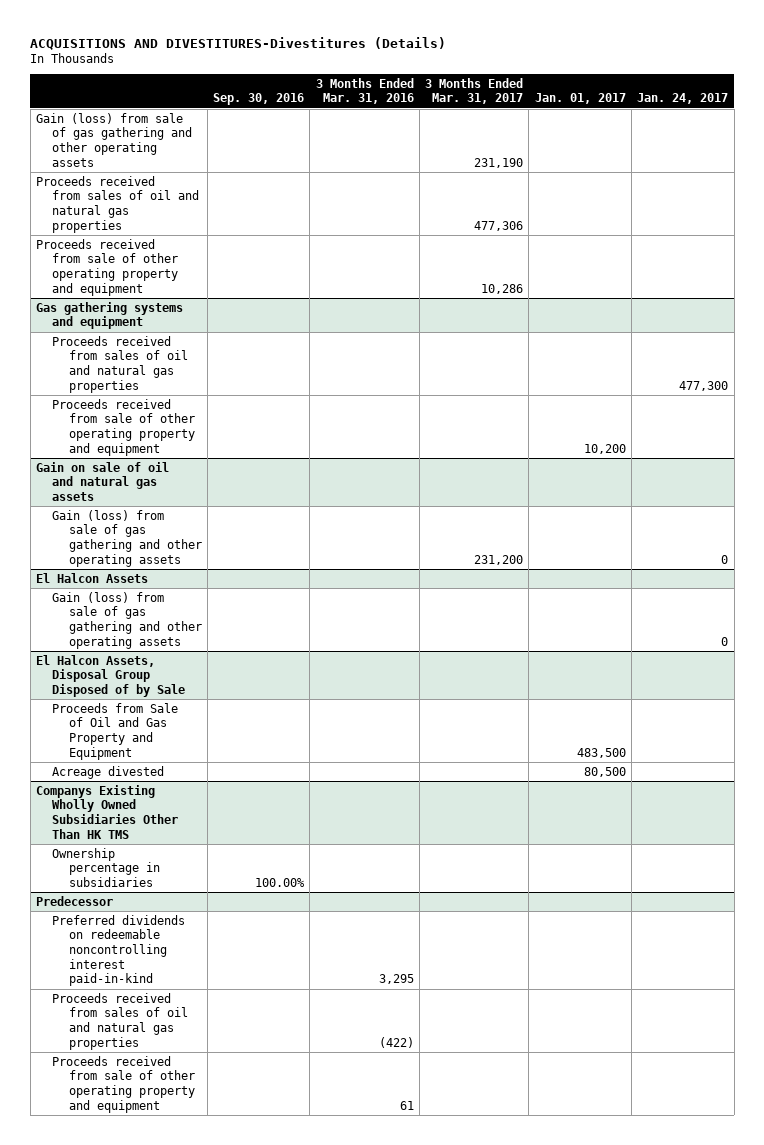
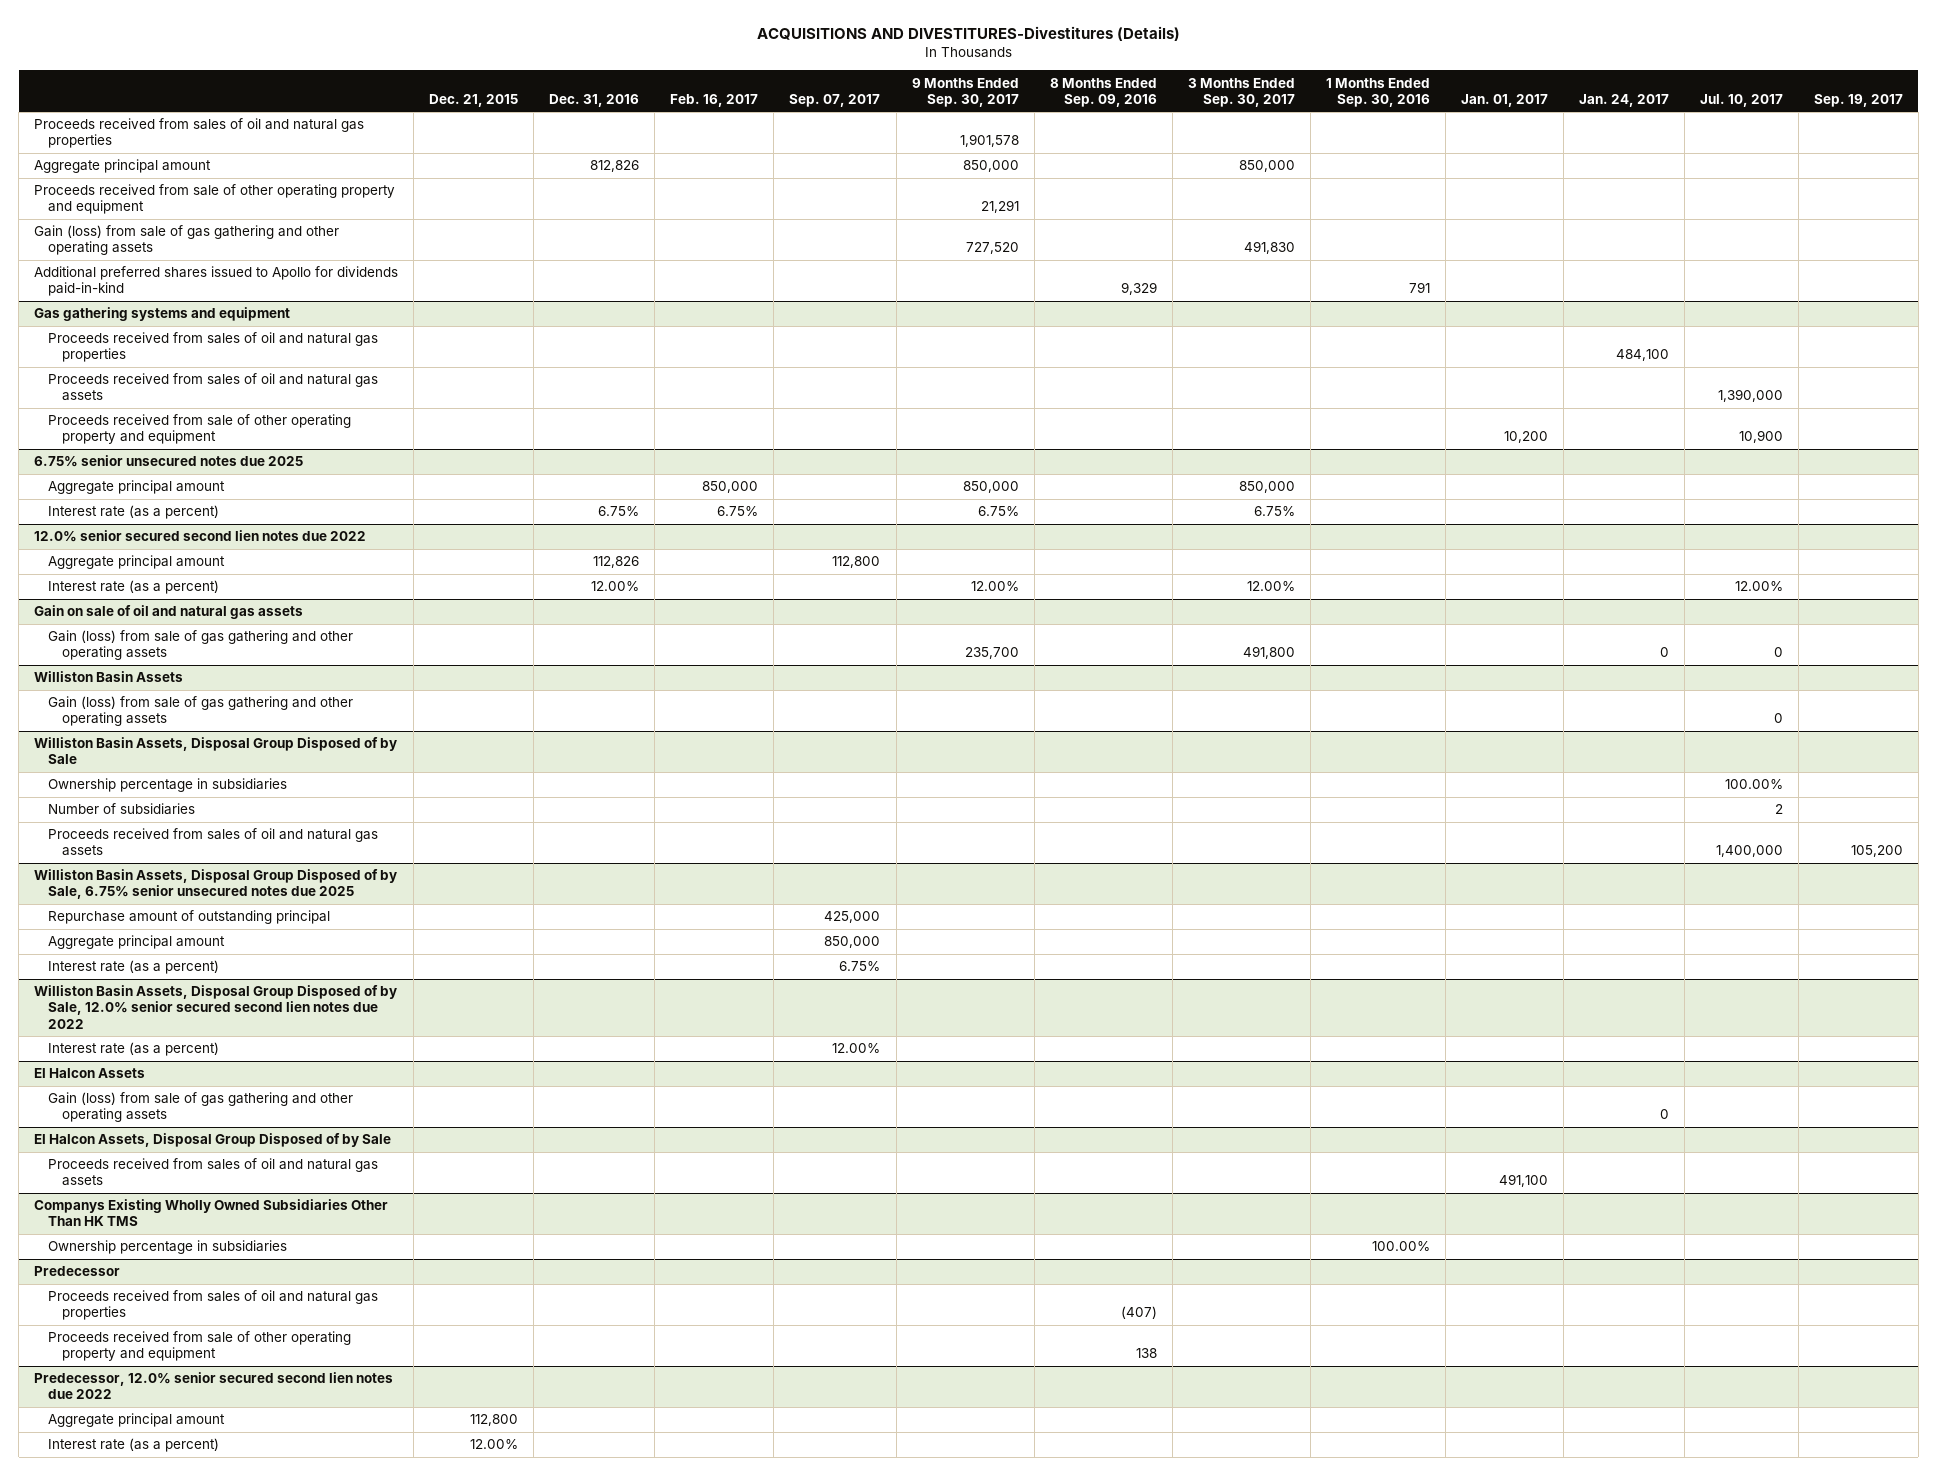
[213,93,305,106] Sep. 30, 2016 -> none
[315,77,414,105] 3 Months Ended Mar. 31, 2016 -> none
[425,77,524,105] 3 Months Ended Mar. 31, 2017 -> none
none -> [429,93,519,107] Dec. 21, 2015
none -> [549,93,640,107] Dec. 31, 2016
none -> [670,93,759,107] Feb. 16, 2017
none -> [789,93,881,107] Sep. 07, 2017
none -> [911,77,1019,107] 9 Months Ended Sep. 30, 2017
none -> [1049,77,1157,107] 8 Months Ended Sep. 09, 2016
none -> [1187,77,1295,107] 3 Months Ended Sep. 30, 2017
none -> [1325,77,1430,107] 1 Months Ended Sep. 30, 2016
none -> [1699,93,1783,107] Jul. 10, 2017
none -> [1813,93,1903,107] Sep. 19, 2017
none -> [34,159,212,174] Aggregate principal amount
[35,112,193,167] Gain (loss) from sale of gas gathering and other operating assets -> [34,225,340,256] Gain (loss) from sale of gas gathering and other operating assets
none -> [34,266,399,297] Additional preferred shares issued to Apollo for dividends paid-in-kind
[679,380,729,391] 477,300 -> [1615,349,1669,362] 484,100
none -> [48,373,379,402] Proceeds received from sales of oil and natural gas assets
none -> [34,455,304,468] 6.75% senior unsecured notes due 2025
none -> [48,480,226,495] Aggregate principal amount
none -> [48,505,220,520] Interest rate (as a percent)
none -> [34,530,367,543] 12.0% senior secured second lien notes due 2022
none -> [48,555,226,570] Aggregate principal amount
none -> [48,580,220,595] Interest rate (as a percent)
none -> [34,671,184,683] Williston Basin Assets
none -> [48,696,354,727] Gain (loss) from sale of gas gathering and other operating assets
none -> [34,737,398,765] Williston Basin Assets, Disposal Group Disposed of by Sale
none -> [48,778,288,793] Ownership percentage in subsidiaries
none -> [48,803,196,816] Number of subsidiaries
none -> [48,828,379,857] Proceeds received from sales of oil and natural gas assets
none -> [34,869,398,900] Williston Basin Assets, Disposal Group Disposed of by Sale, 6.75% senior unsecured notes due 2025
none -> [48,910,331,925] Repurchase amount of outstanding principal
none -> [48,935,226,950] Aggregate principal amount
none -> [48,960,220,975] Interest rate (as a percent)
none -> [34,985,398,1029] Williston Basin Assets, Disposal Group Disposed of by Sale, 12.0% senior secured second lien notes due 2022
none -> [48,1042,220,1057] Interest rate (as a percent)
[52,765,165,779] Acreage divested -> none
[52,702,179,760] Proceeds from Sale of Oil and Gas Property and Equipment -> [48,1158,379,1187] Proceeds received from sales of oil and natural gas assets
[576,747,626,758] 483,500 -> [1498,1174,1548,1188] 491,100
[52,914,186,987] Preferred dividends on redeemable noncontrolling interest paid-in-kind -> none
none -> [34,1372,394,1400] Predecessor, 12.0% senior secured second lien notes due 2022
none -> [48,1413,226,1428] Aggregate principal amount
none -> [48,1438,220,1453] Interest rate (as a percent)

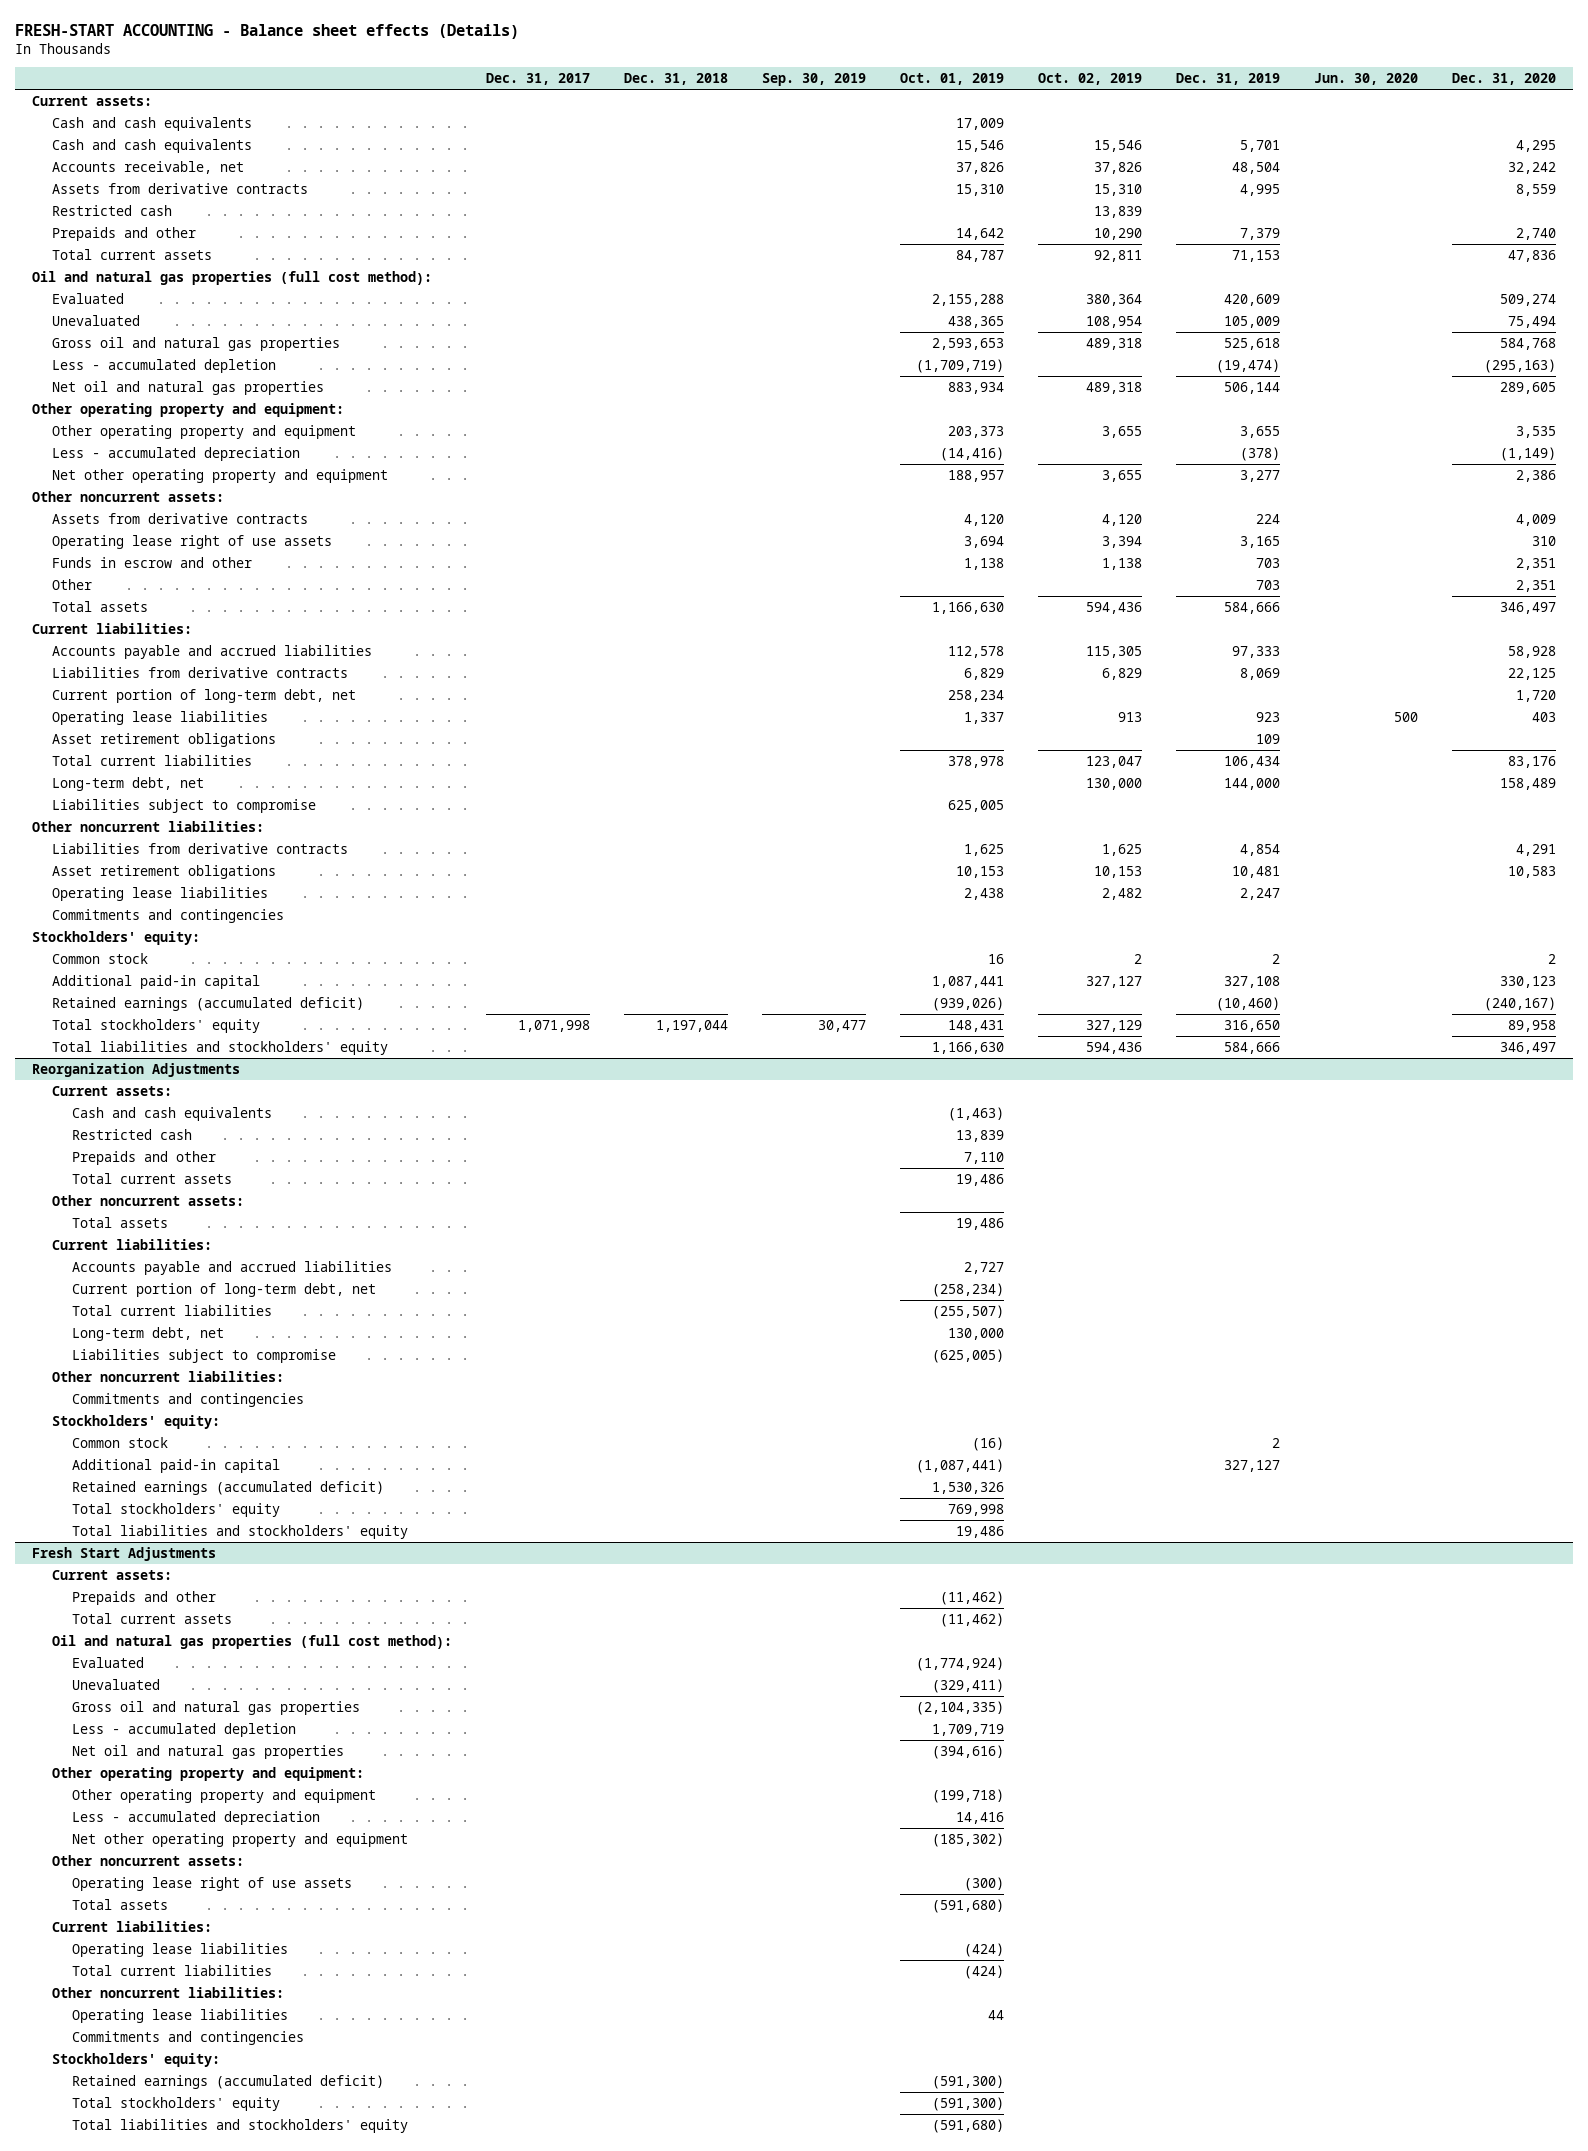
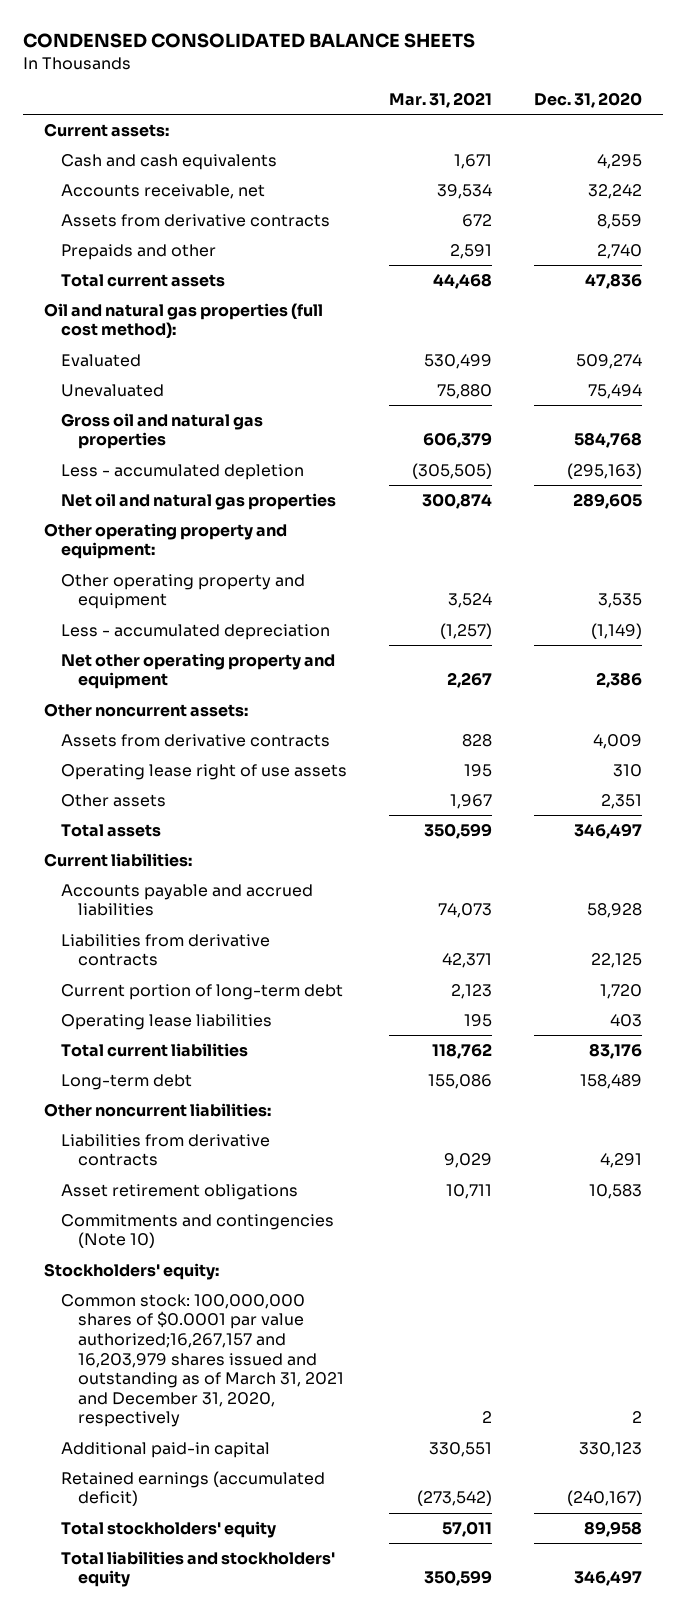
[14,23,519,39] FRESH-START ACCOUNTING - Balance sheet effects (Details) -> [22,33,475,49] CONDENSED CONSOLIDATED BALANCE SHEETS
[485,72,590,85] Dec. 31, 2017 -> none
[623,72,728,85] Dec. 31, 2018 -> none
[762,72,867,86] Sep. 30, 2019 -> none
[900,72,1005,85] Oct. 01, 2019 -> none
[1038,72,1143,85] Oct. 02, 2019 -> none
[1176,72,1281,85] Dec. 31, 2019 -> none
[1314,72,1419,85] Jun. 30, 2020 -> none
none -> [388,92,492,109] Mar. 31, 2021
[51,116,252,131] Cash and cash equivalents -> none
[51,204,172,216] Restricted cash -> none
[51,556,252,568] Funds in escrow and other -> none
[51,578,92,590] Other -> [60,793,166,807] Other assets
[51,688,356,703] Current portion of long-term debt, net -> [60,983,343,1000] Current portion of long-term debt
[51,732,276,747] Asset retirement obligations -> none
[51,798,316,813] Liabilities subject to compromise -> none
[51,776,204,791] Long-term debt, net -> [60,1073,192,1090] Long-term debt
[51,886,268,901] Operating lease liabilities -> none
[51,908,284,923] Commitments and contingencies -> [60,1213,334,1249] Commitments and contingencies (Note 10)
[51,952,148,964] Common stock -> [60,1293,344,1428] Common stock: 100,000,000 shares of $0.0001 par value authorized;16,267,157 and 16,203,979 shares issued and outstanding as of March 31, 2021 and December 31, 2020, respectively
[31,1062,240,1077] Reorganization Adjustments -> none
[51,1085,172,1096] Current assets: -> none
[71,1106,272,1121] Cash and cash equivalents -> none
[71,1128,192,1140] Restricted cash -> none
[71,1150,216,1165] Prepaids and other -> none
[71,1172,232,1184] Total current assets -> none
[51,1194,244,1206] Other noncurrent assets: -> none
[71,1216,168,1228] Total assets -> none
[51,1238,212,1250] Current liabilities: -> none
[71,1260,392,1275] Accounts payable and accrued liabilities -> none
[71,1282,376,1297] Current portion of long-term debt, net -> none
[71,1304,272,1316] Total current liabilities -> none
[71,1326,224,1341] Long-term debt, net -> none
[71,1348,336,1363] Liabilities subject to compromise -> none
[51,1370,284,1382] Other noncurrent liabilities: -> none
[71,1392,304,1407] Commitments and contingencies -> none
[51,1414,220,1429] Stockholders' equity: -> none
[71,1436,168,1448] Common stock -> none
[71,1458,280,1473] Additional paid-in capital -> none
[71,1480,384,1495] Retained earnings (accumulated deficit) -> none
[71,1502,280,1517] Total stockholders' equity -> none
[71,1524,408,1539] Total liabilities and stockholders' equity -> none
[31,1546,216,1561] Fresh Start Adjustments -> none
[51,1569,172,1580] Current assets: -> none
[71,1590,216,1605] Prepaids and other -> none
[71,1612,232,1624] Total current assets -> none
[51,1634,452,1649] Oil and natural gas properties (full cost method): -> none
[71,1656,144,1668] Evaluated -> none
[71,1678,160,1690] Unevaluated -> none
[71,1700,360,1715] Gross oil and natural gas properties -> none
[71,1722,296,1737] Less - accumulated depletion -> none
[71,1744,344,1759] Net oil and natural gas properties -> none
[51,1766,364,1781] Other operating property and equipment: -> none
[71,1788,376,1803] Other operating property and equipment -> none
[71,1810,320,1825] Less - accumulated depreciation -> none
[71,1832,408,1847] Net other operating property and equipment -> none
[51,1854,244,1866] Other noncurrent assets: -> none
[71,1876,352,1891] Operating lease right of use assets -> none
[71,1898,168,1910] Total assets -> none
[51,1920,212,1932] Current liabilities: -> none
[71,1942,288,1957] Operating lease liabilities -> none
[71,1964,272,1976] Total current liabilities -> none
[51,1986,284,1998] Other noncurrent liabilities: -> none
[71,2008,288,2023] Operating lease liabilities -> none
[71,2030,304,2045] Commitments and contingencies -> none
[51,2052,220,2067] Stockholders' equity: -> none
[71,2074,384,2089] Retained earnings (accumulated deficit) -> none
[71,2096,280,2111] Total stockholders' equity -> none
[71,2118,408,2133] Total liabilities and stockholders' equity -> none

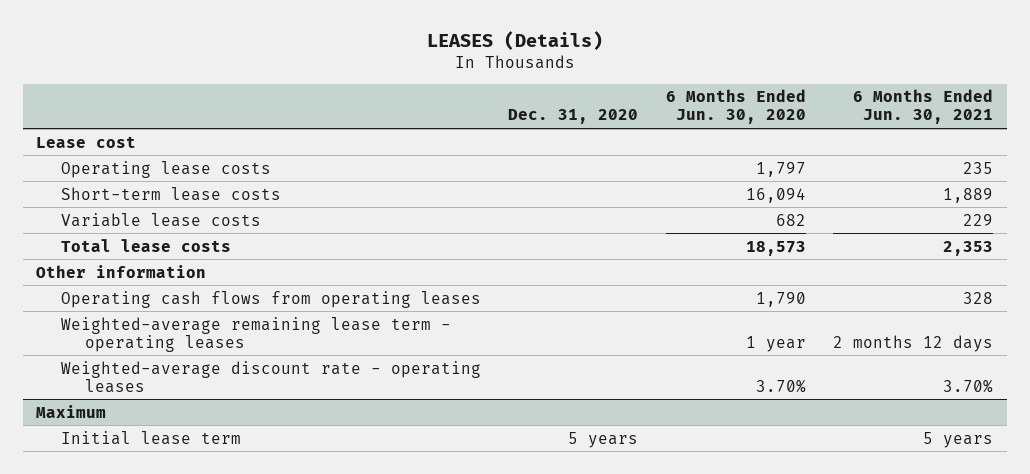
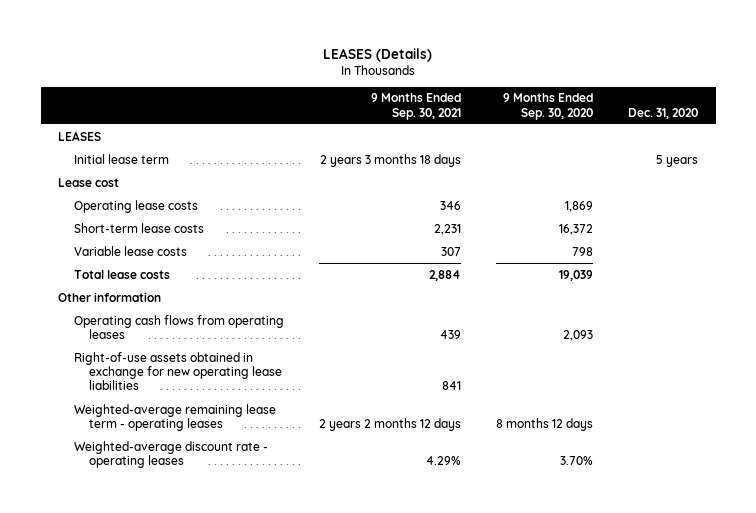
[665,89,806,125] 6 Months Ended Jun. 30, 2020 -> none
[853,89,994,125] 6 Months Ended Jun. 30, 2021 -> none
none -> [370,93,461,120] 9 Months Ended Sep. 30, 2021
none -> [502,93,593,120] 9 Months Ended Sep. 30, 2020
none -> [58,130,102,141] LEASES
none -> [73,153,169,164] Initial lease term
none -> [73,351,282,391] Right-of-use assets obtained in exchange for new operating lease liabilities
[36,404,107,418] Maximum -> none
[60,430,241,445] Initial lease term -> none

